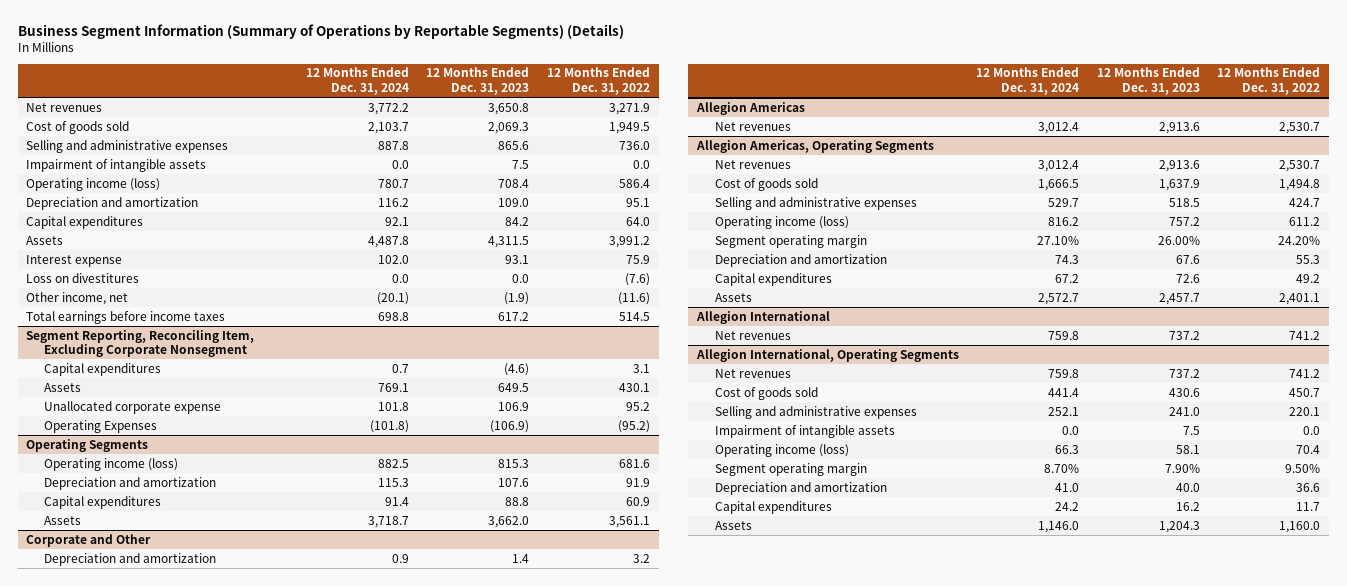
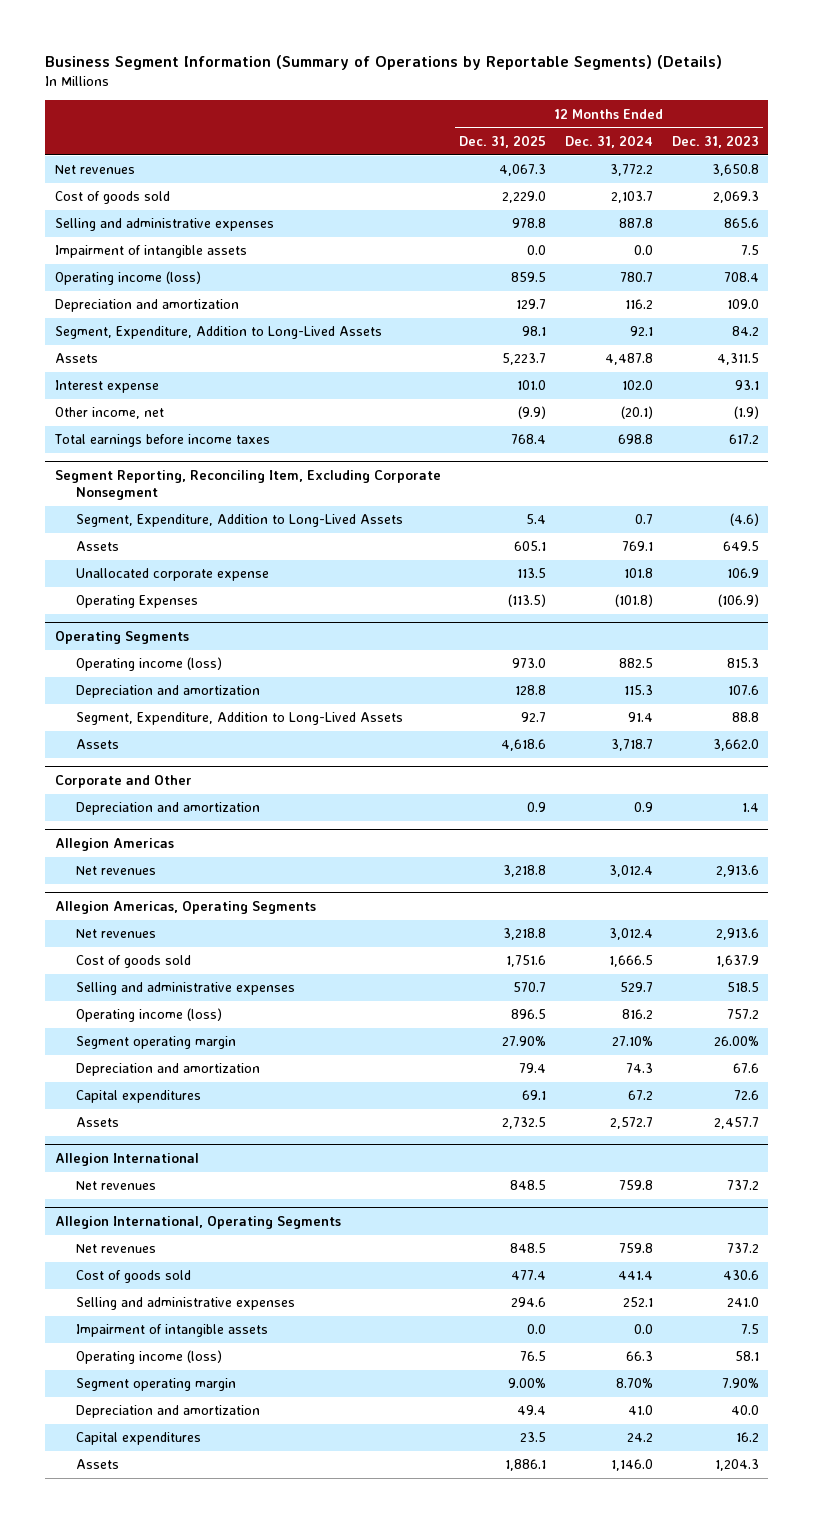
[546,67,650,96] 12 Months Ended Dec. 31, 2022 -> none
none -> [459,134,547,148] Dec. 31, 2025
[26,215,144,229] Capital expenditures -> [54,326,382,340] Segment, Expenditure, Addition to Long-Lived Assets
[26,272,140,283] Loss on divestitures -> none
[44,362,162,376] Capital expenditures -> [75,514,403,528] Segment, Expenditure, Addition to Long-Lived Assets
[44,495,162,509] Capital expenditures -> [75,712,403,726] Segment, Expenditure, Addition to Long-Lived Assets

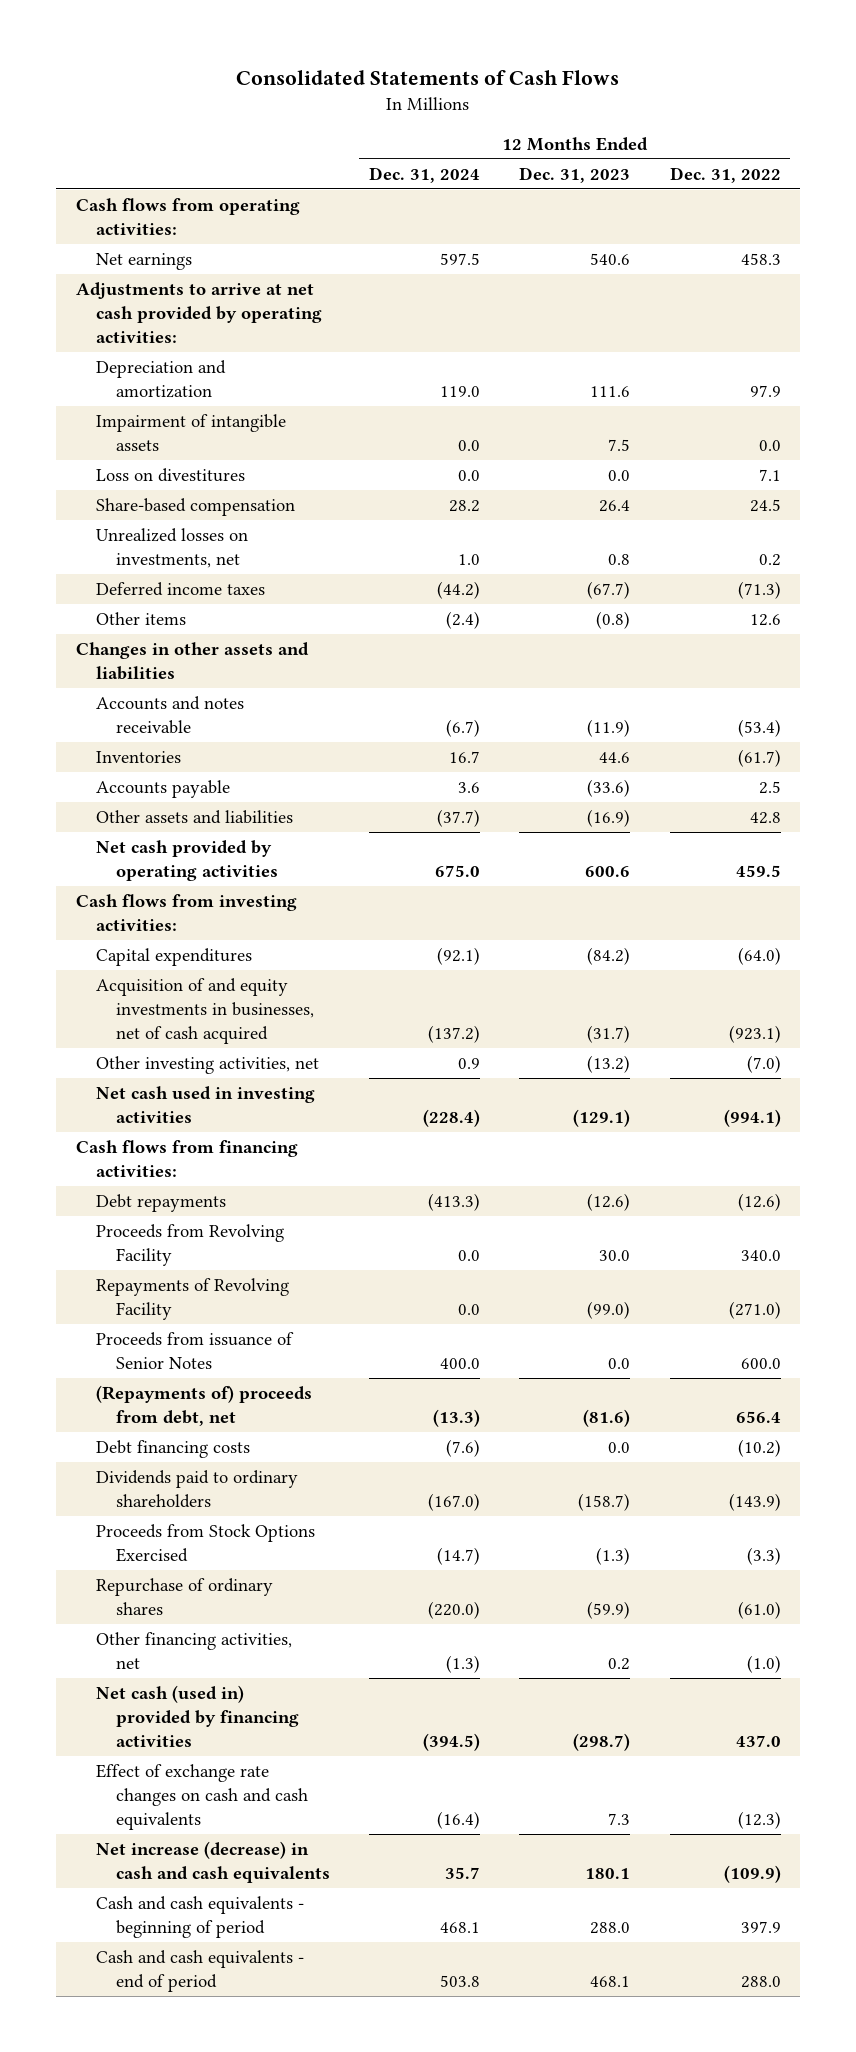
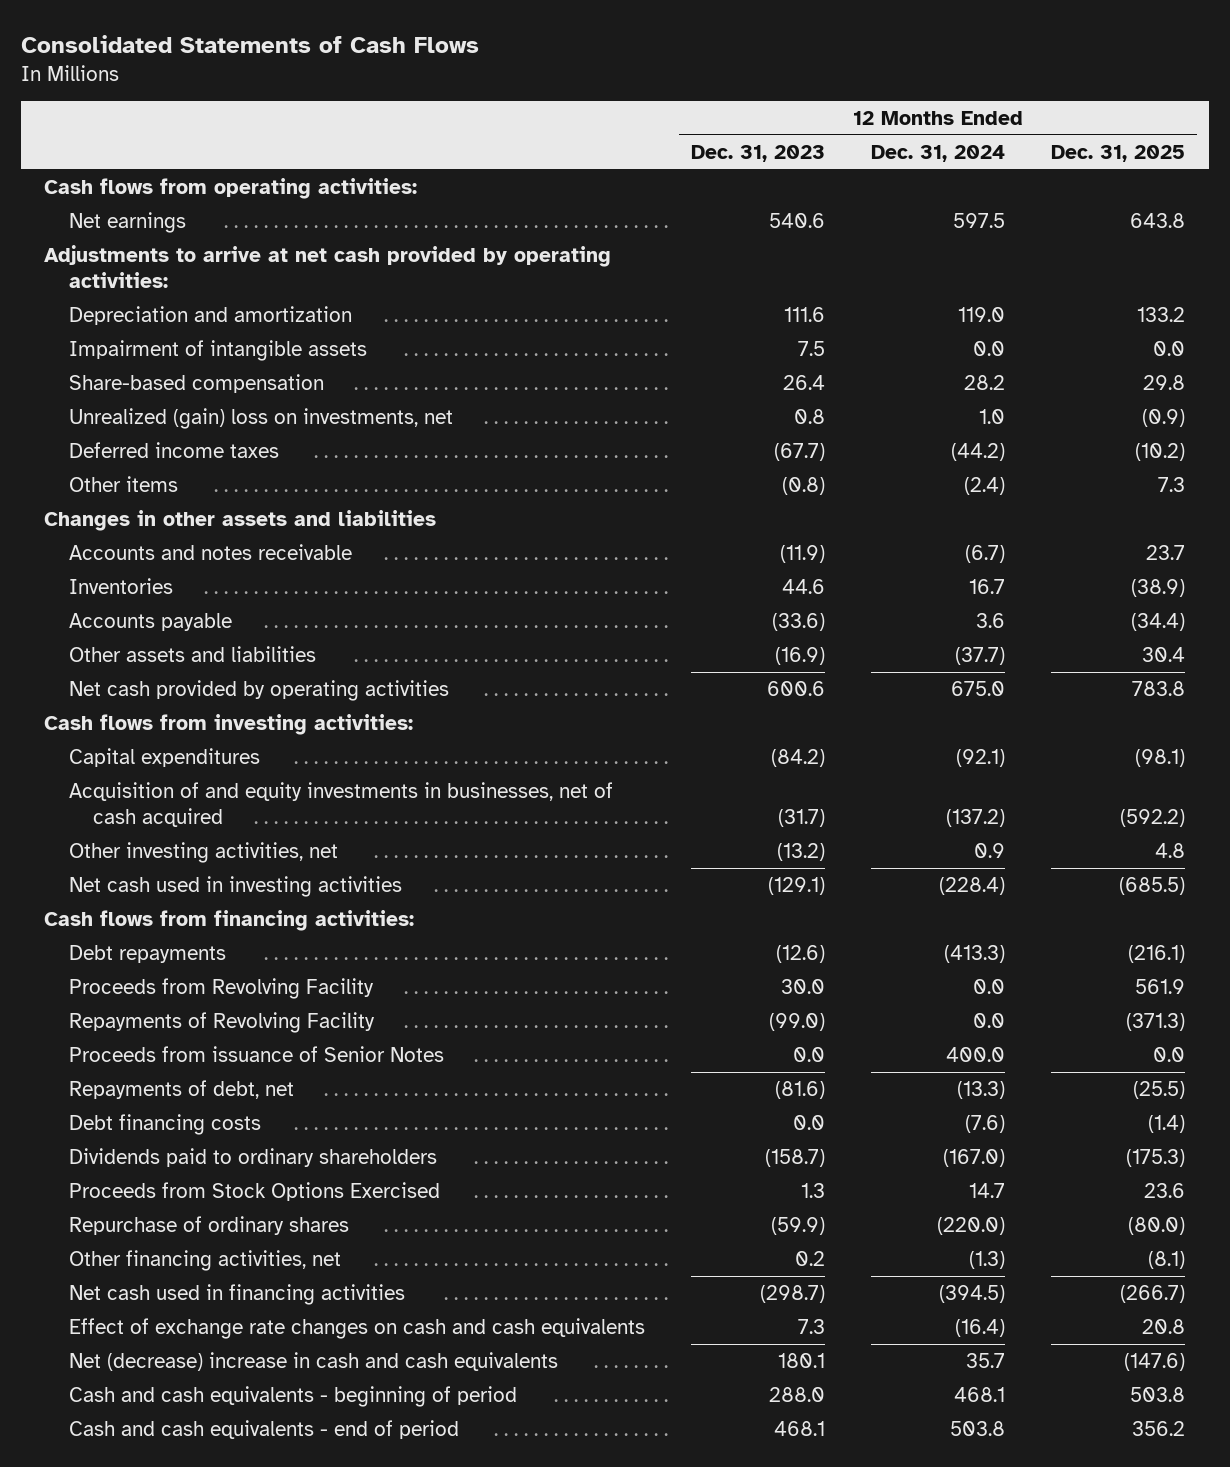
[669,167,781,184] Dec. 31, 2022 -> none
none -> [1051,144,1186,162] Dec. 31, 2025
[95,468,245,483] Loss on divestitures -> none
[95,528,248,569] Unrealized losses on investments, net -> [68,407,453,429] Unrealized (gain) loss on investments, net
[95,1385,312,1427] (Repayments of) proceeds from debt, net -> [68,1079,294,1099] Repayments of debt, net
[436,1547,480,1566] (14.7) -> [969,1182,1006,1198] 14.7
[596,1547,631,1566] (1.3) -> [800,1182,825,1198] 1.3
[95,1685,299,1748] Net cash (used in) provided by financing activities -> [68,1283,405,1305] Net cash used in financing activities
[95,1841,330,1884] Net increase (decrease) in cash and cash equivalents -> [68,1351,558,1371] Net (decrease) increase in cash and cash equivalents

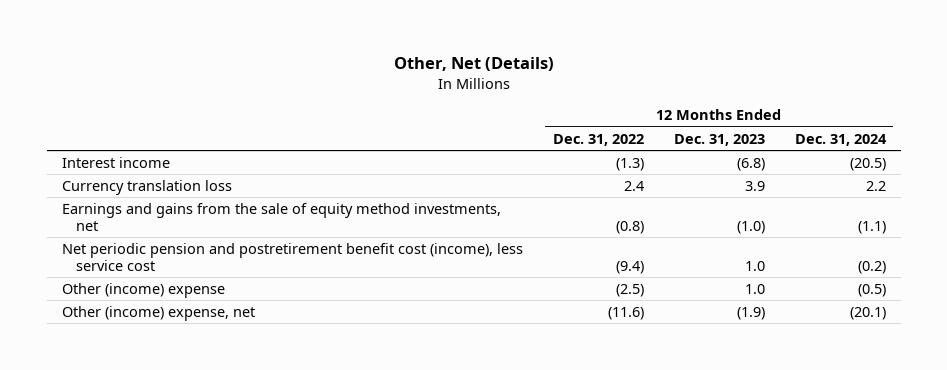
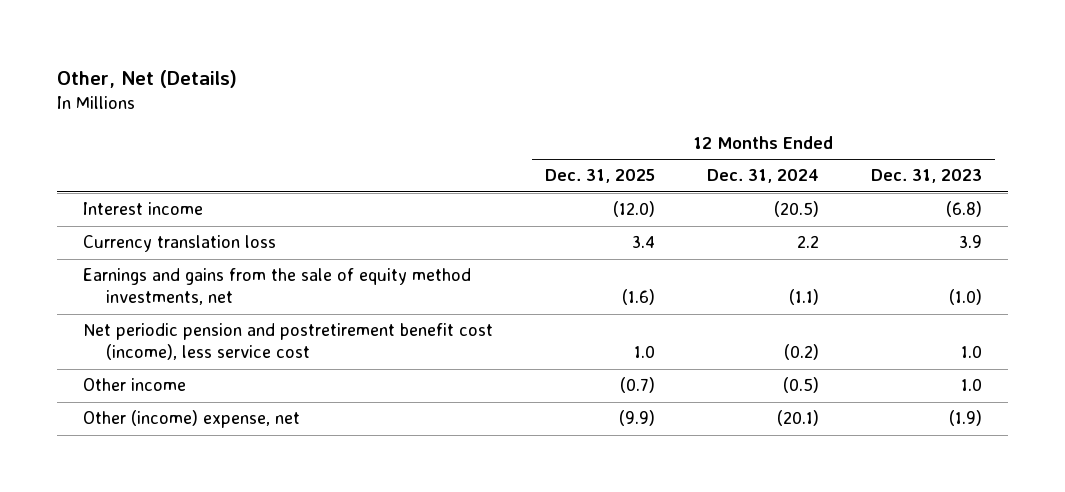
[552,133,644,146] Dec. 31, 2022 -> none
none -> [544,169,655,184] Dec. 31, 2025
[61,282,225,298] Other (income) expense -> [82,378,186,392] Other income

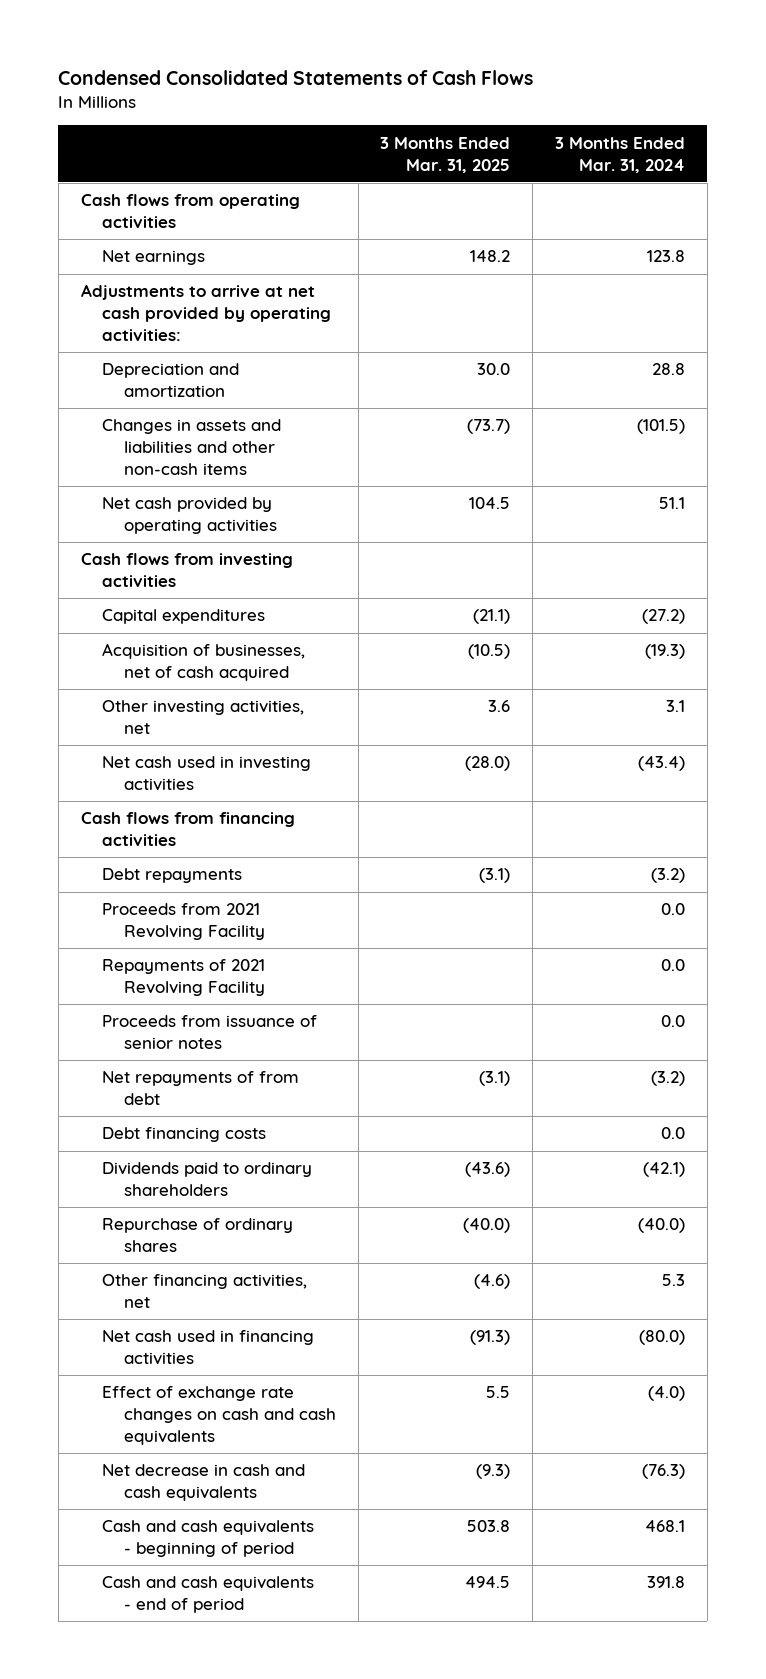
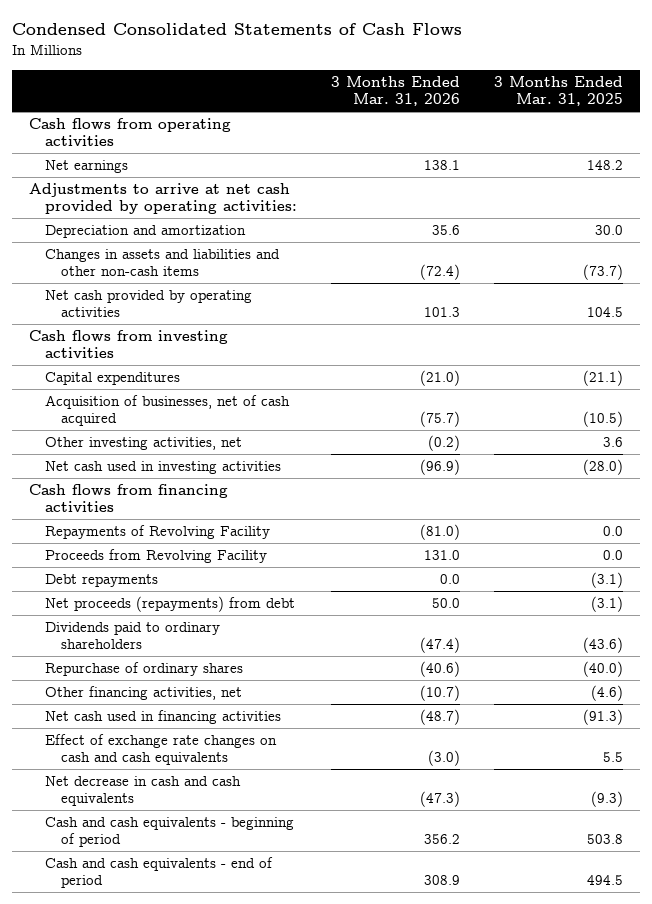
[555,136,686,173] 3 Months Ended Mar. 31, 2024 -> none
none -> [330,75,460,107] 3 Months Ended Mar. 31, 2026
none -> [44,524,270,539] Repayments of Revolving Facility
none -> [44,548,267,563] Proceeds from Revolving Facility
[102,903,265,941] Proceeds from 2021 Revolving Facility -> none
[102,959,266,997] Repayments of 2021 Revolving Facility -> none
[102,1015,318,1050] Proceeds from issuance of senior notes -> none
[102,1127,267,1143] Debt financing costs -> none
[102,1071,300,1106] Net repayments of from debt -> [44,595,295,612] Net proceeds (repayments) from debt

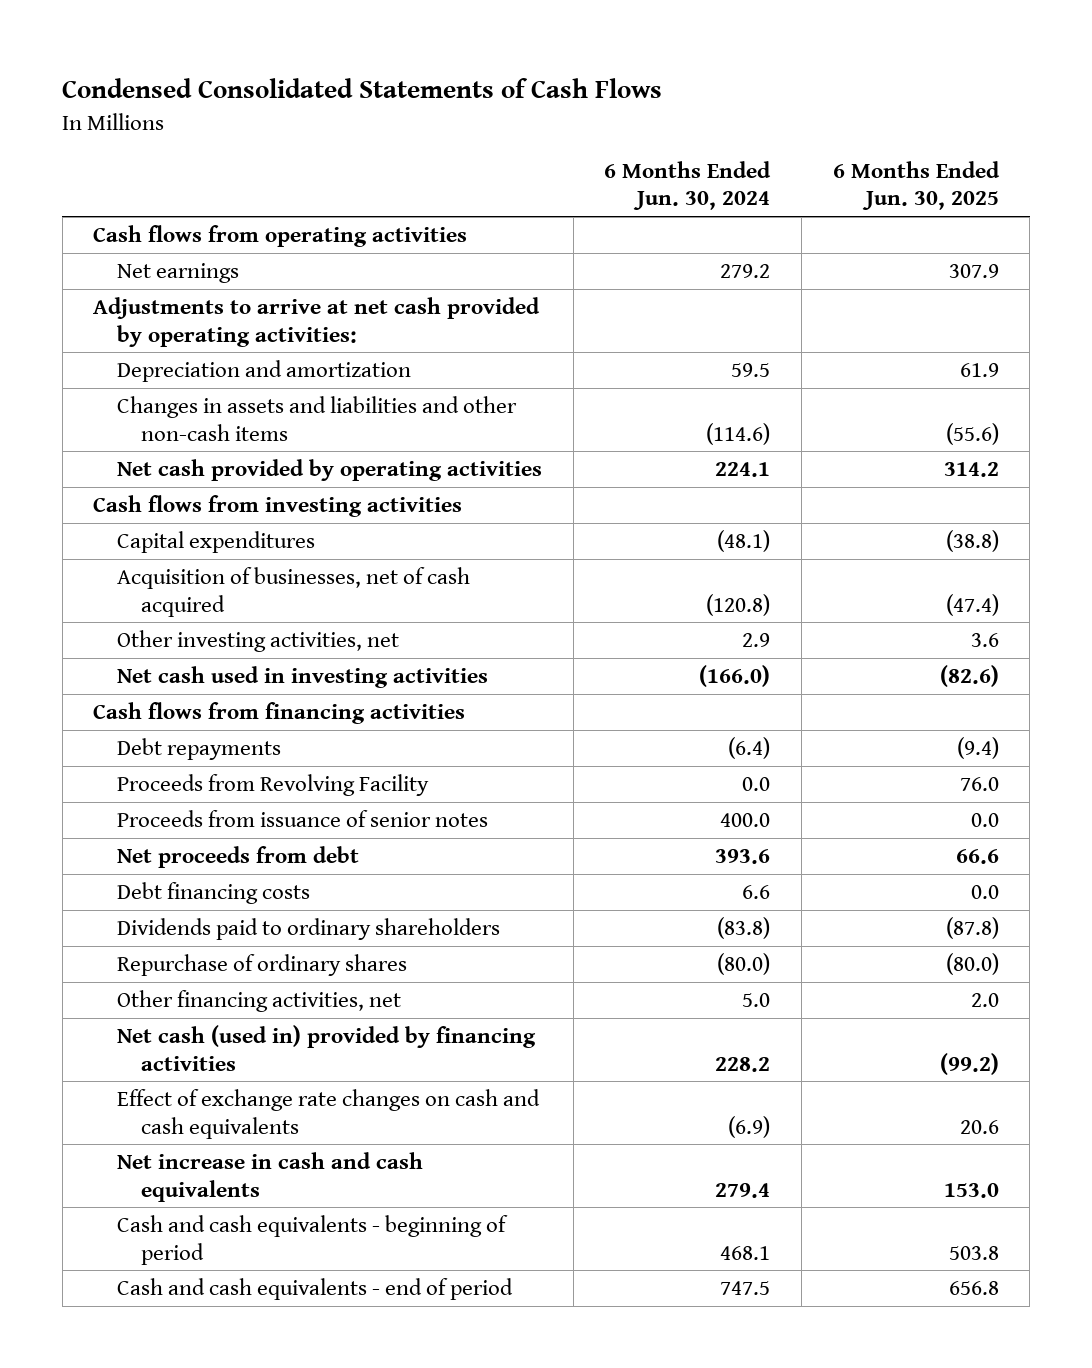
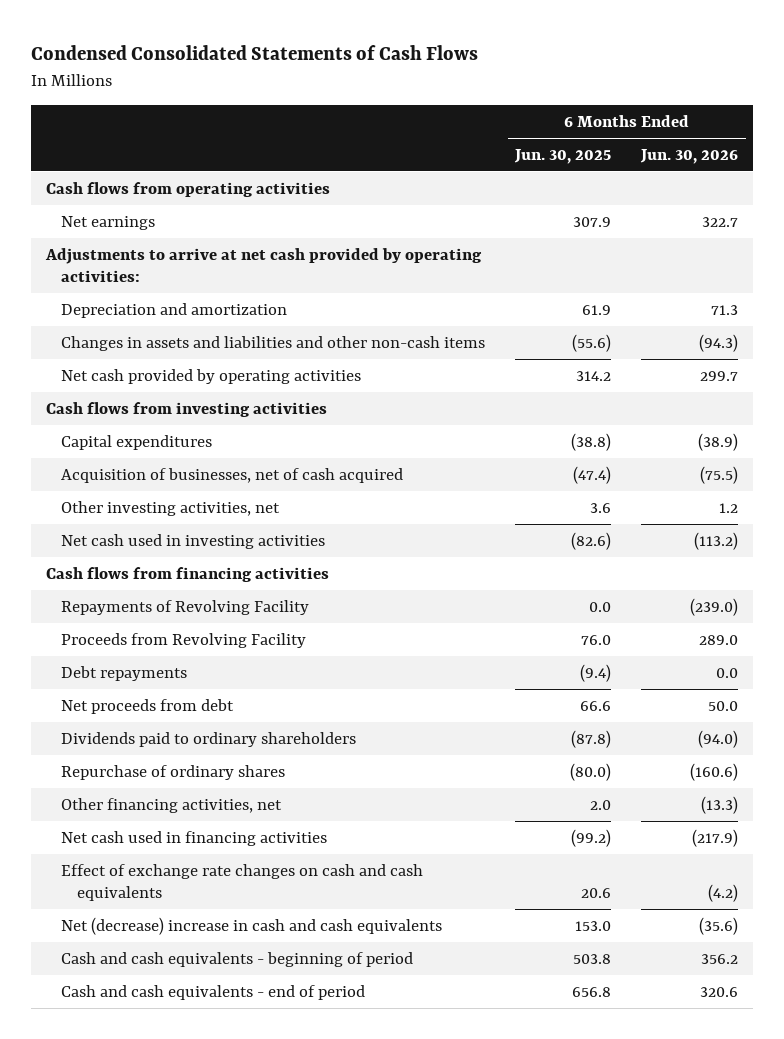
[604,161,772,211] 6 Months Ended Jun. 30, 2024 -> none
none -> [640,148,739,164] Jun. 30, 2026
none -> [61,599,310,615] Repayments of Revolving Facility
[117,810,489,828] Proceeds from issuance of senior notes -> none
[117,738,282,761] Debt repayments -> [61,665,188,681] Debt repayments
[117,882,311,905] Debt financing costs -> none
[117,1025,537,1071] Net cash (used in) provided by financing activities -> [61,830,328,846] Net cash used in financing activities
[117,1152,424,1202] Net increase in cash and cash equivalents -> [61,916,443,935] Net (decrease) increase in cash and cash equivalents

